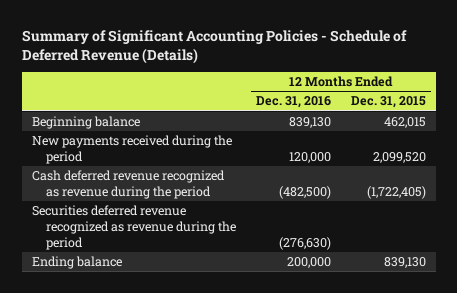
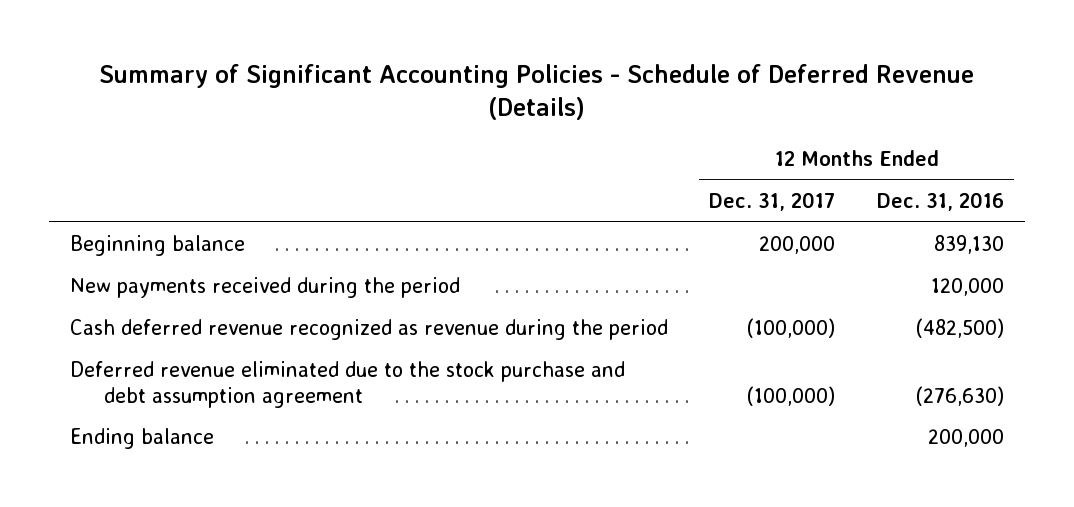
[350,96,426,109] Dec. 31, 2015 -> none
none -> [709,192,836,212] Dec. 31, 2017
[31,205,237,250] Securities deferred revenue recognized as revenue during the period -> [69,361,625,408] Deferred revenue eliminated due to the stock purchase and debt assumption agreement

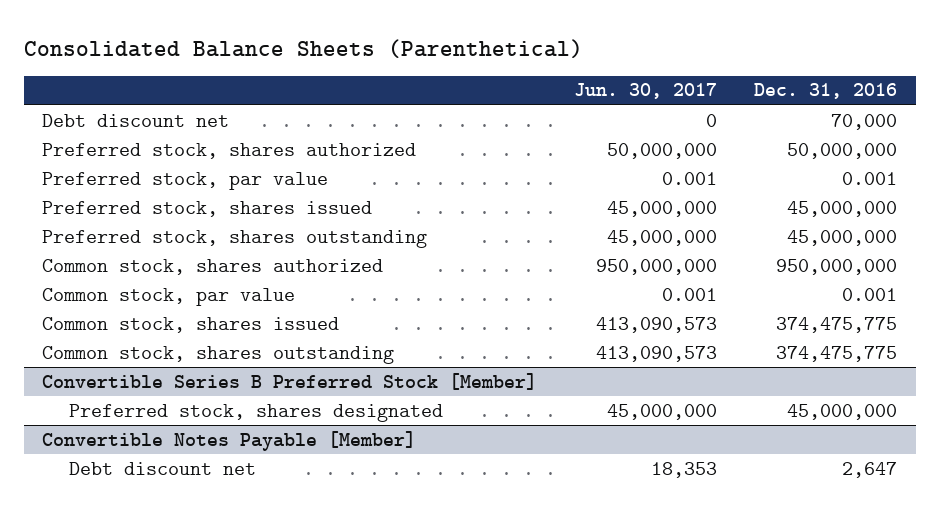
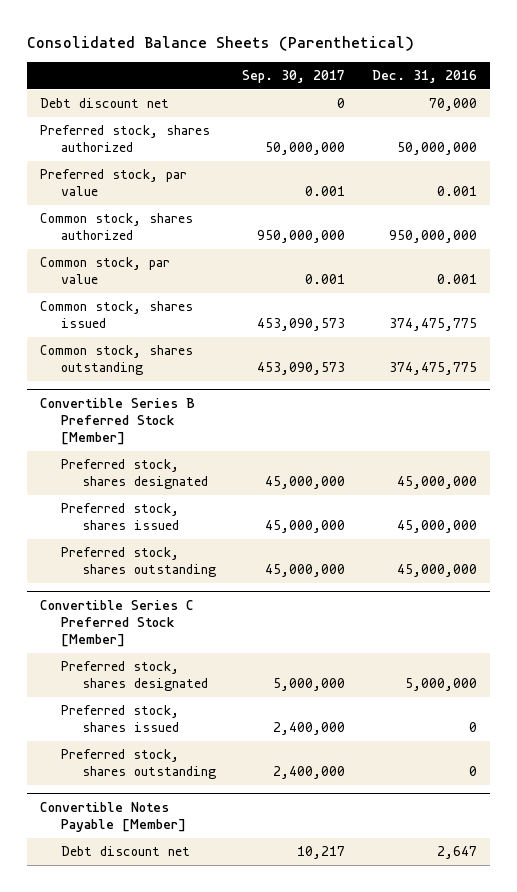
[574,83,718,100] Jun. 30, 2017 -> none
none -> [242,70,346,84] Sep. 30, 2017
[42,200,373,217] Preferred stock, shares issued -> none
[42,229,428,248] Preferred stock, shares outstanding -> none
none -> [60,503,179,531] Preferred stock, shares issued
none -> [60,547,216,578] Preferred stock, shares outstanding
none -> [39,599,194,647] Convertible Series C Preferred Stock [Member]
none -> [60,661,208,692] Preferred stock, shares designated
none -> [60,705,179,733] Preferred stock, shares issued
none -> [60,749,216,780] Preferred stock, shares outstanding

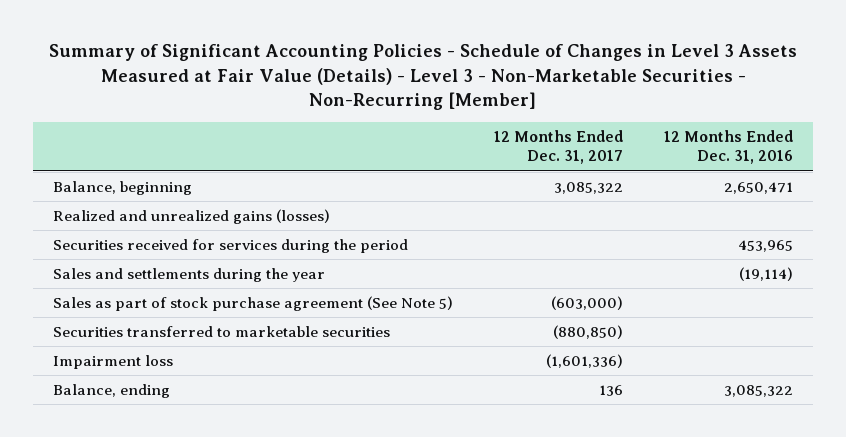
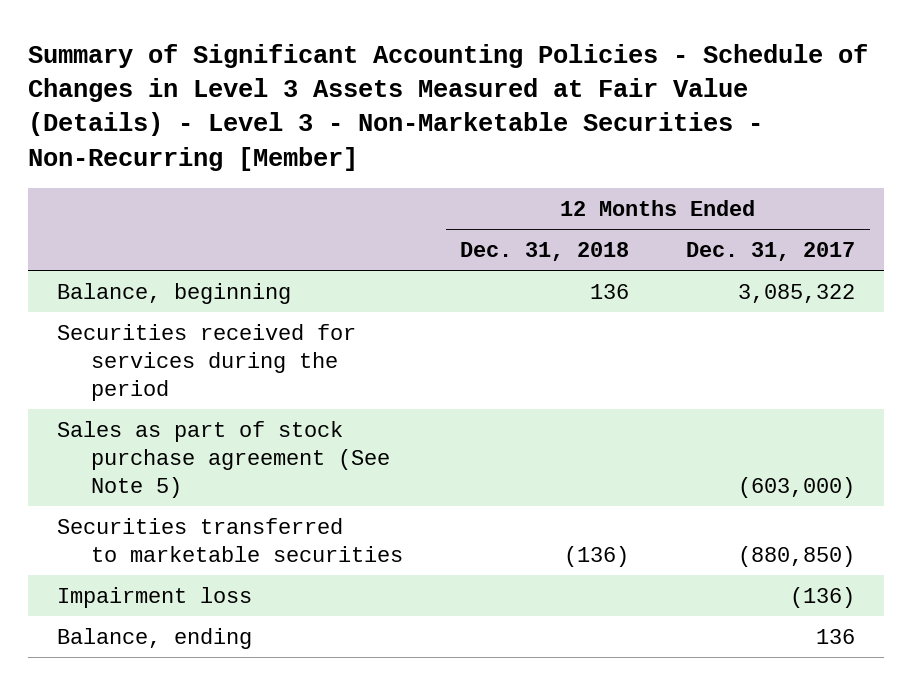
[663,129,793,165] 12 Months Ended Dec. 31, 2016 -> none
none -> [459,242,629,262] Dec. 31, 2018
[53,209,331,225] Realized and unrealized gains (losses) -> none
[53,268,326,283] Sales and settlements during the year -> none
[545,354,623,369] (1,601,336) -> [790,586,856,608] (136)

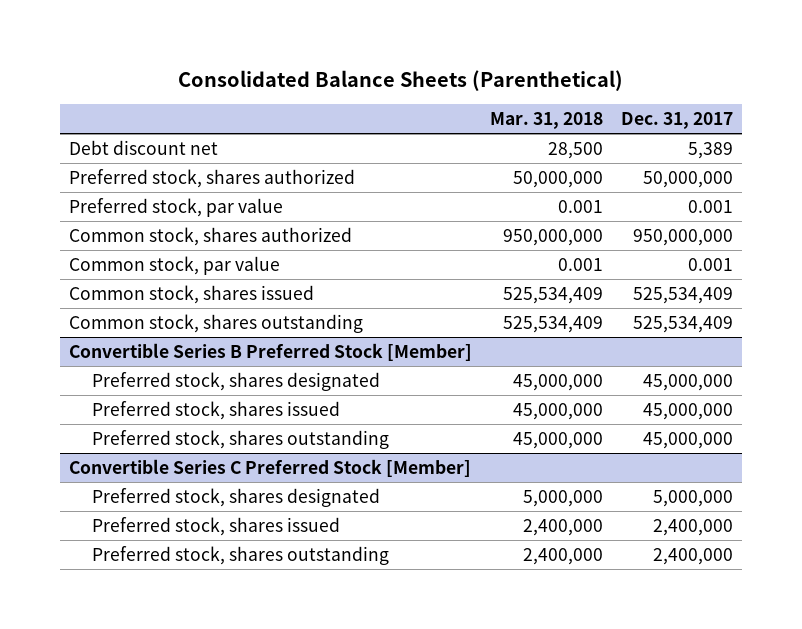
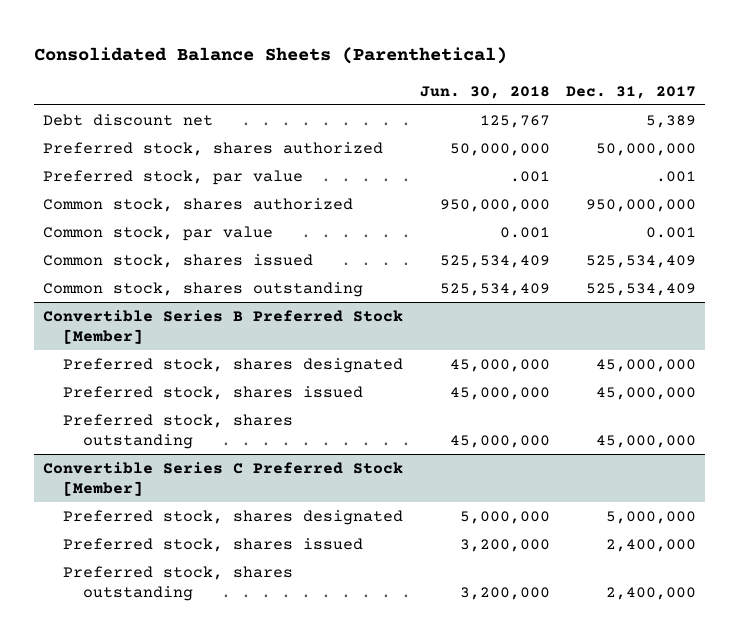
[490,112,604,130] Mar. 31, 2018 -> none
none -> [419,85,550,99] Jun. 30, 2018
[688,199,734,213] 0.001 -> [656,170,697,182] .001

